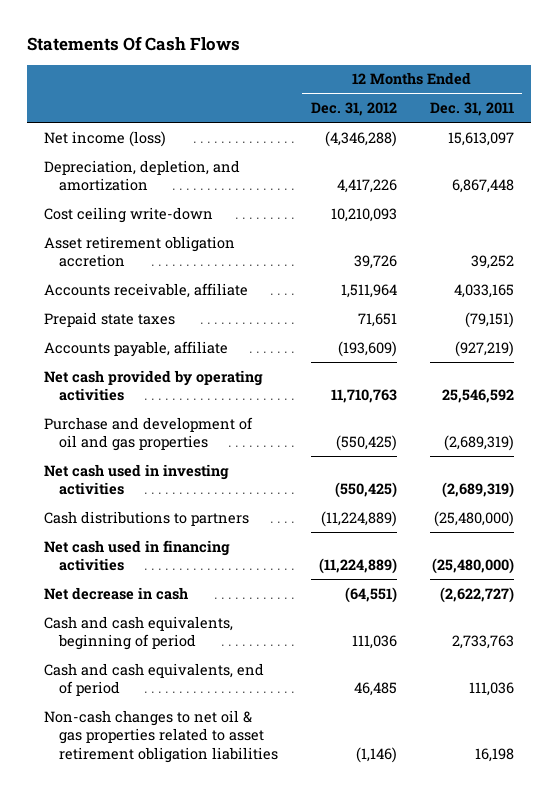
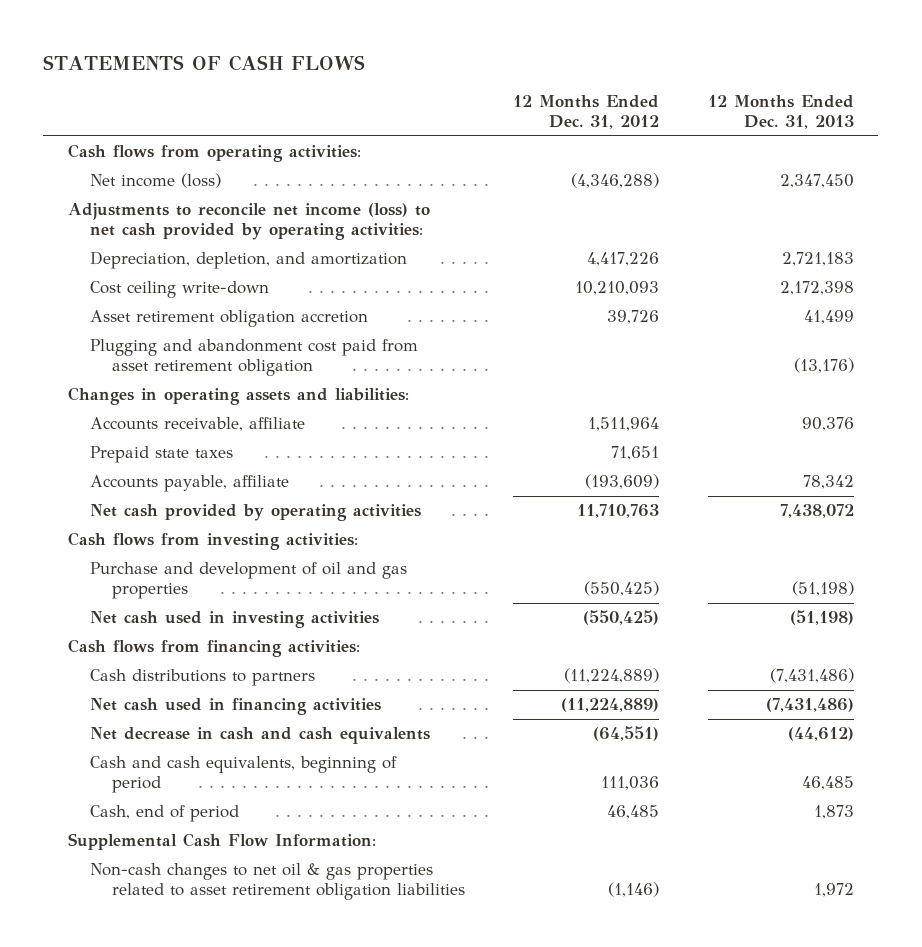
[27,36,241,52] Statements Of Cash Flows -> [43,54,366,71] STATEMENTS OF CASH FLOWS
[430,102,515,117] Dec. 31, 2011 -> none
none -> [708,95,855,130] 12 Months Ended Dec. 31, 2013
none -> [67,144,361,163] Cash flows from operating activities:
none -> [67,203,430,241] Adjustments to reconcile net income (loss) to net cash provided by operating activities:
none -> [89,339,418,377] Plugging and abandonment cost paid from asset retirement obligation
none -> [67,387,409,406] Changes in operating assets and liabilities:
none -> [67,532,358,551] Cash flows from investing activities:
none -> [67,639,360,658] Cash flows from financing activities:
[43,586,188,600] Net decrease in cash -> [89,727,430,745] Net decrease in cash and cash equivalents
[43,662,264,697] Cash and cash equivalents, end of period -> [89,805,239,823] Cash, end of period
none -> [67,833,376,851] Supplemental Cash Flow Information:

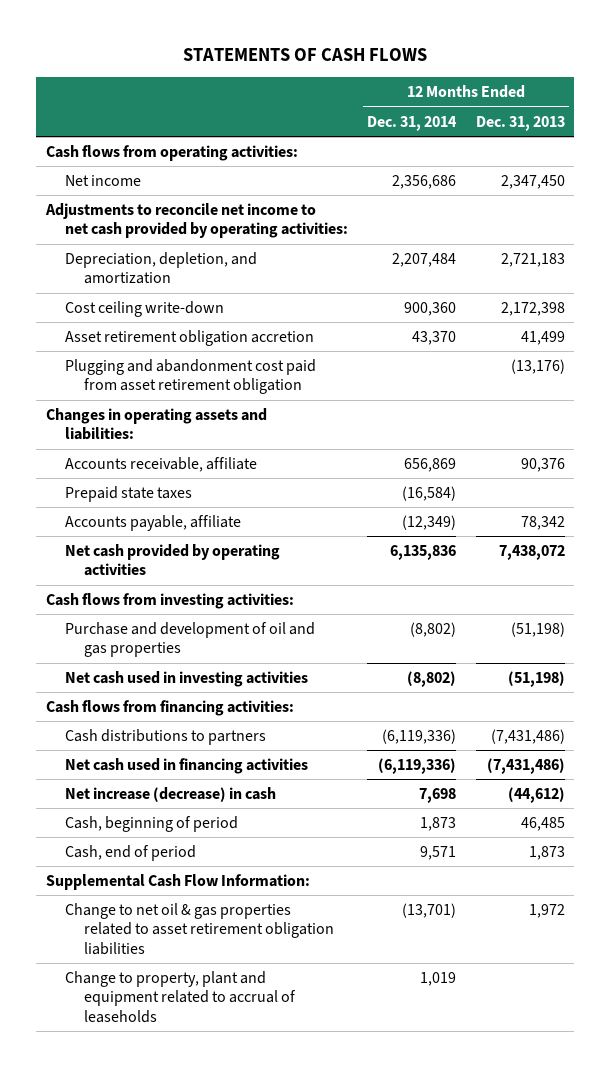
[513,95,660,130] 12 Months Ended Dec. 31, 2012 -> none
none -> [367,115,458,131] Dec. 31, 2014
[89,173,221,189] Net income (loss) -> [65,175,142,187] Net income
[67,203,430,241] Adjustments to reconcile net income (loss) to net cash provided by operating activities: -> [45,203,349,239] Adjustments to reconcile net income to net cash provided by operating activities:
[89,727,430,745] Net decrease in cash and cash equivalents -> [65,787,277,803] Net increase (decrease) in cash
[89,756,397,794] Cash and cash equivalents, beginning of period -> [65,816,239,833] Cash, beginning of period
[89,863,465,901] Non-cash changes to net oil & gas properties related to asset retirement obligation liabilities -> [65,903,335,955] Change to net oil & gas properties related to asset retirement obligation liabilities
none -> [65,971,297,1023] Change to property, plant and equipment related to accrual of leaseholds

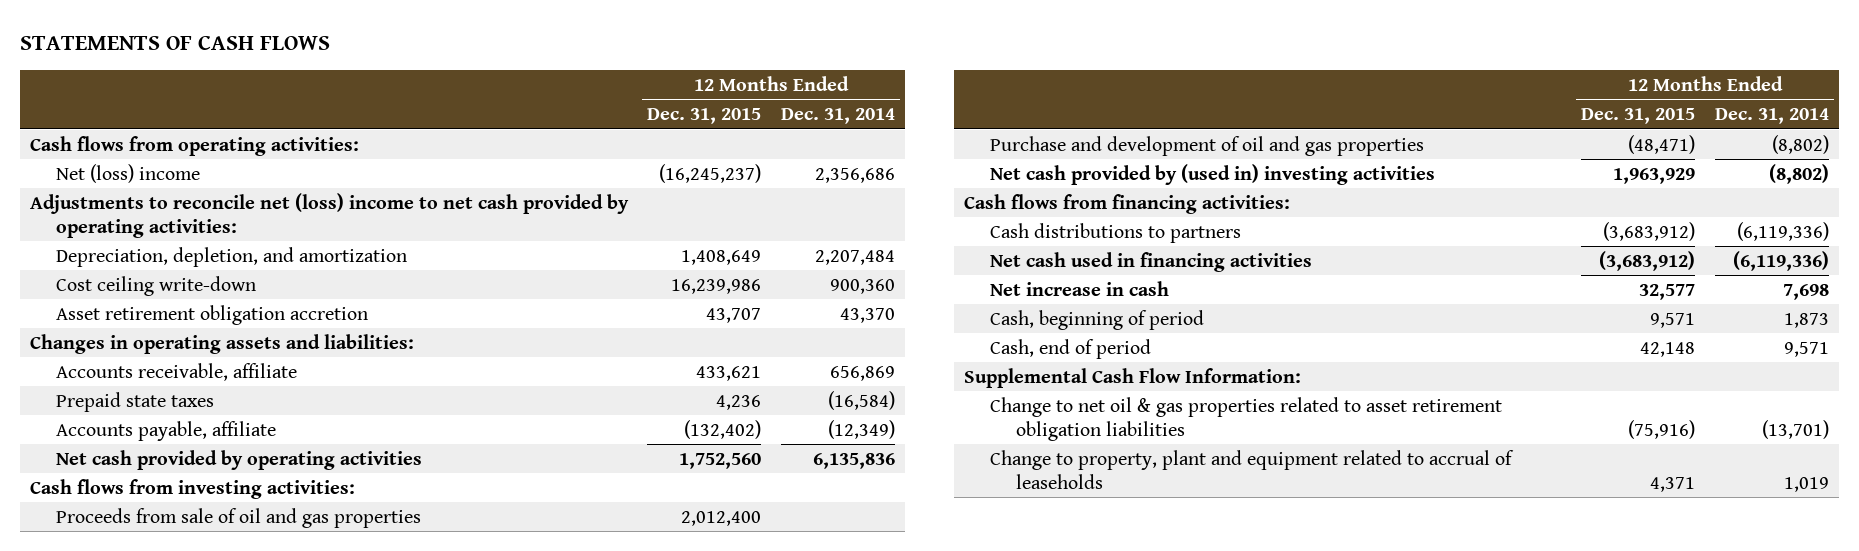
[475,115,565,131] Dec. 31, 2013 -> none
none -> [647,108,762,125] Dec. 31, 2015
[65,175,142,187] Net income -> [55,163,200,183] Net (loss) income
[45,203,349,239] Adjustments to reconcile net income to net cash provided by operating activities: -> [29,192,629,238] Adjustments to reconcile net (loss) income to net cash provided by operating activities:
[65,359,317,395] Plugging and abandonment cost paid from asset retirement obligation -> none
none -> [55,507,421,528] Proceeds from sale of oil and gas properties
[65,671,309,688] Net cash used in investing activities -> [989,163,1435,185] Net cash provided by (used in) investing activities
[65,787,277,803] Net increase (decrease) in cash -> [989,280,1169,296] Net increase in cash

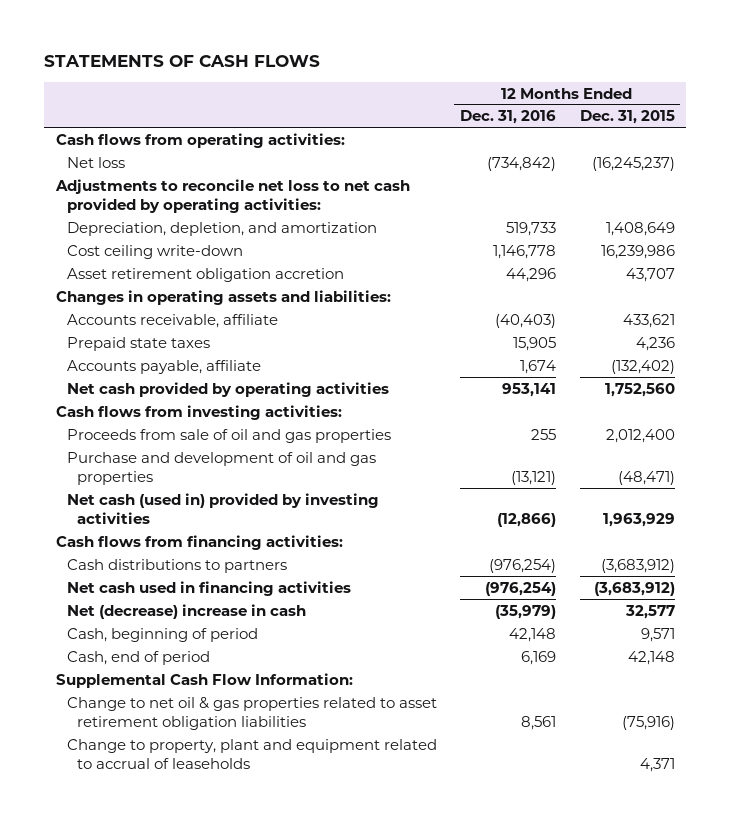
[780,108,895,125] Dec. 31, 2014 -> none
none -> [460,110,557,125] Dec. 31, 2016
[55,163,200,183] Net (loss) income -> [66,156,125,168] Net loss
[29,192,629,238] Adjustments to reconcile net (loss) income to net cash provided by operating activities: -> [54,178,410,213] Adjustments to reconcile net loss to net cash provided by operating activities:
[989,163,1435,185] Net cash provided by (used in) investing activities -> [66,492,379,524] Net cash (used in) provided by investing activities
[989,280,1169,296] Net increase in cash -> [66,603,306,619] Net (decrease) increase in cash

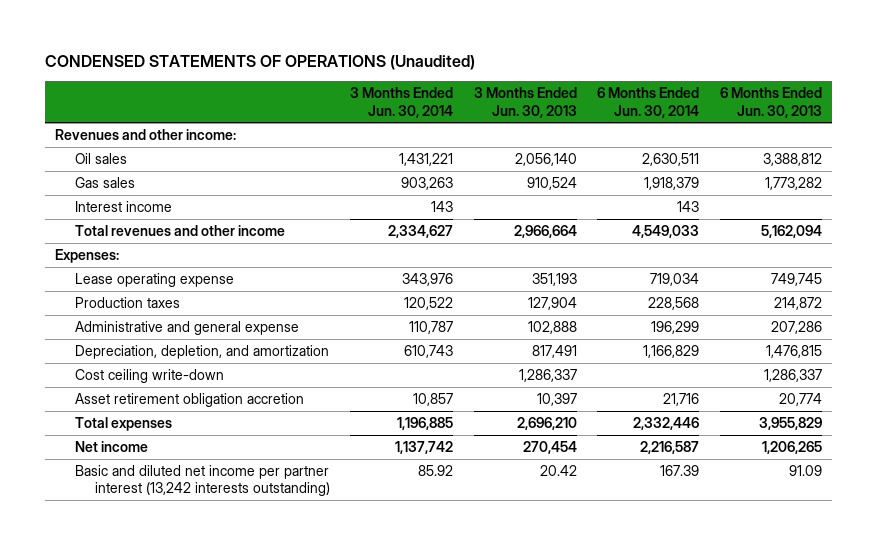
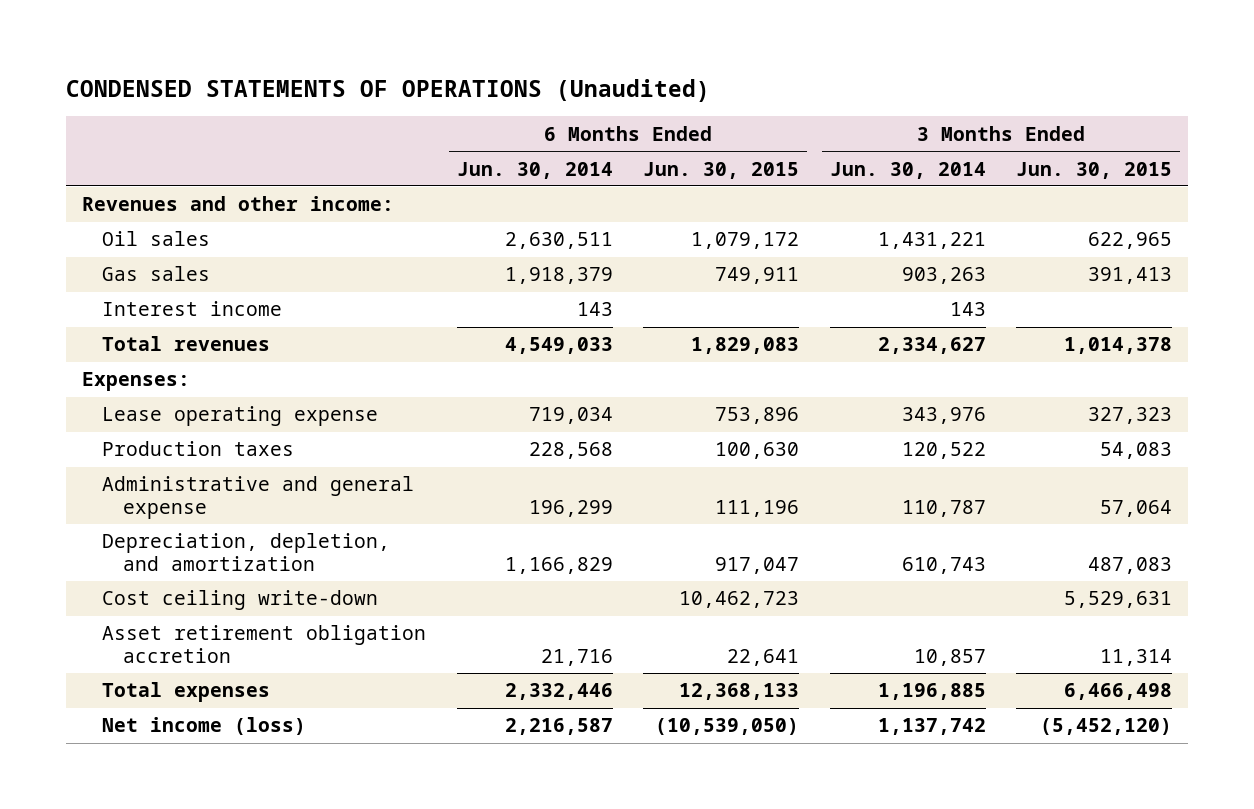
[473,87,577,118] 3 Months Ended Jun. 30, 2013 -> none
[719,87,822,118] 6 Months Ended Jun. 30, 2013 -> none
none -> [643,161,800,179] Jun. 30, 2015
none -> [1016,161,1173,179] Jun. 30, 2015
[75,225,286,237] Total revenues and other income -> [102,336,271,352] Total revenues
[75,465,330,497] Basic and diluted net income per partner interest (13,242 interests outstanding) -> none
[75,441,149,453] Net income -> [102,717,307,736] Net income (loss)

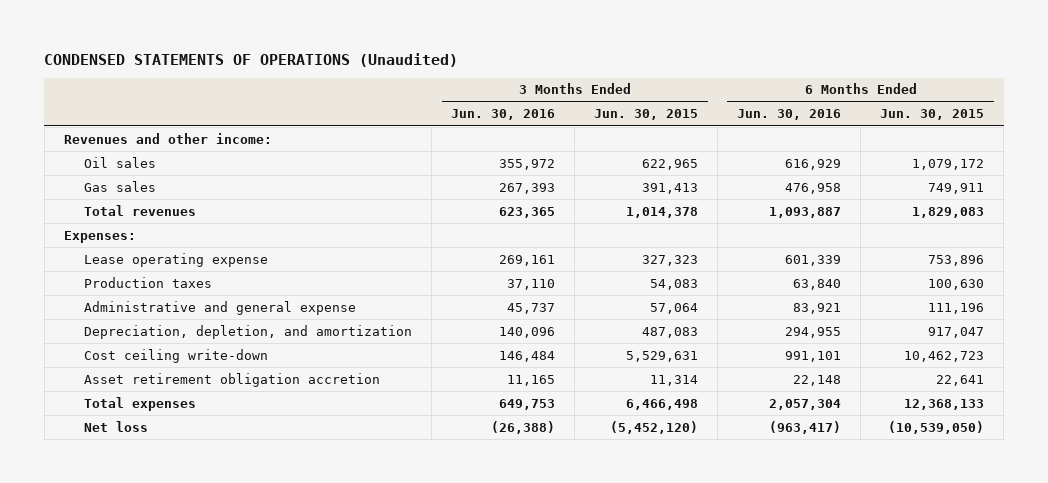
[456,161,613,179] Jun. 30, 2014 -> none
[829,161,986,179] Jun. 30, 2014 -> none
none -> [451,109,556,121] Jun. 30, 2016
none -> [737,109,842,121] Jun. 30, 2016
[102,301,283,317] Interest income -> none
[102,717,307,736] Net income (loss) -> [84,420,149,432] Net loss

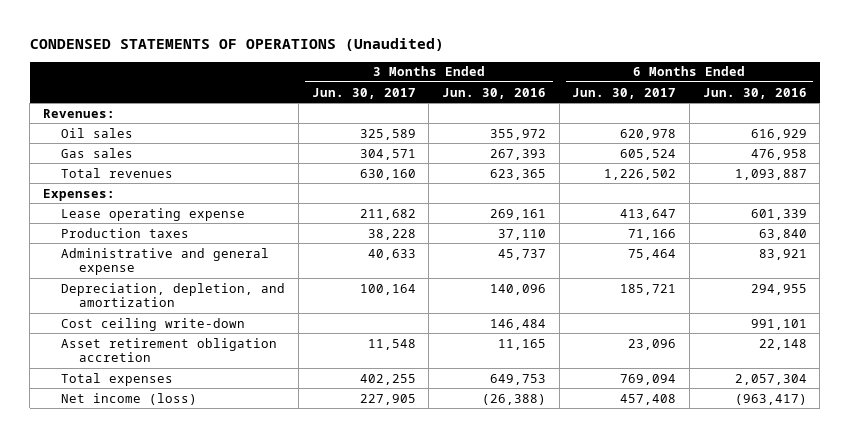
[594,109,699,121] Jun. 30, 2015 -> none
[880,109,985,121] Jun. 30, 2015 -> none
none -> [311,87,416,99] Jun. 30, 2017
none -> [572,87,677,99] Jun. 30, 2017
[63,132,272,144] Revenues and other income: -> [43,108,116,118] Revenues:
[84,420,149,432] Net loss -> [61,392,198,405] Net income (loss)

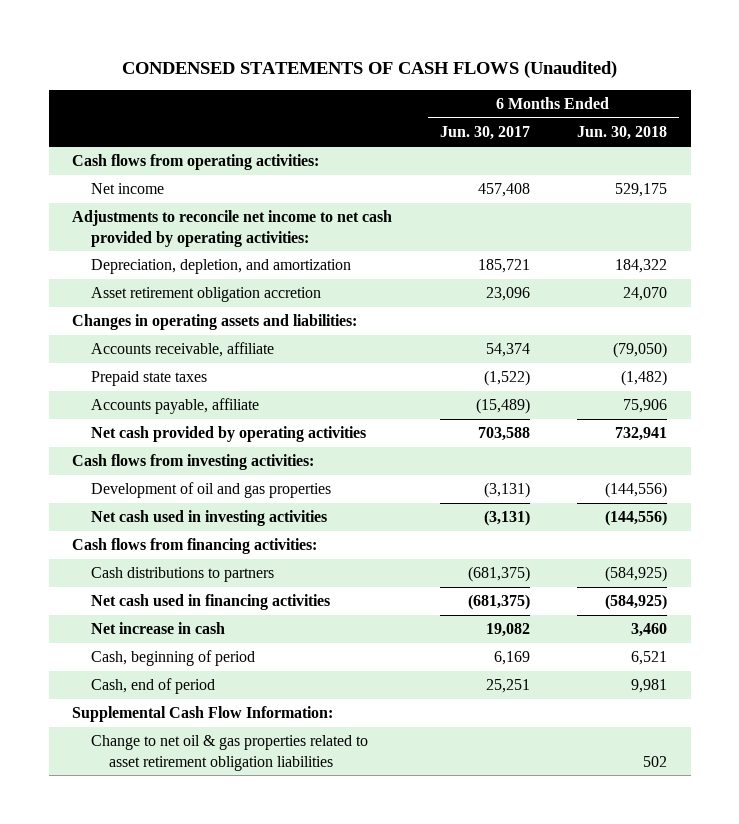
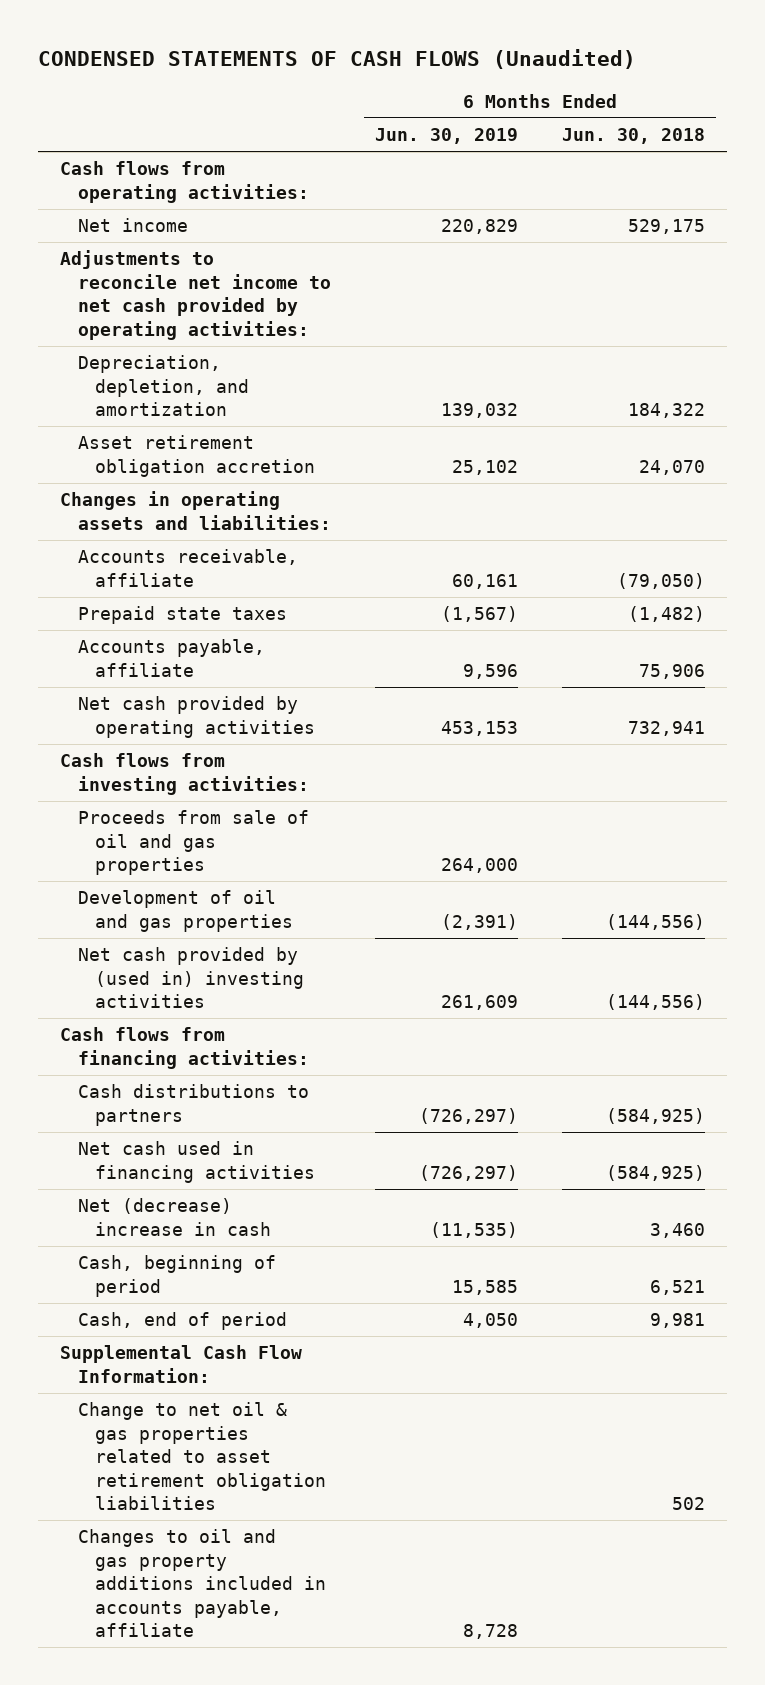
[439,126,530,141] Jun. 30, 2017 -> none
none -> [374,128,518,145] Jun. 30, 2019
none -> [77,810,309,876] Proceeds from sale of oil and gas properties
[90,510,327,527] Net cash used in investing activities -> [77,947,305,1009] Net cash provided by (used in) investing activities
[90,622,225,635] Net increase in cash -> [77,1198,272,1236] Net (decrease) increase in cash
none -> [77,1529,327,1638] Changes to oil and gas property additions included in accounts payable, affiliate

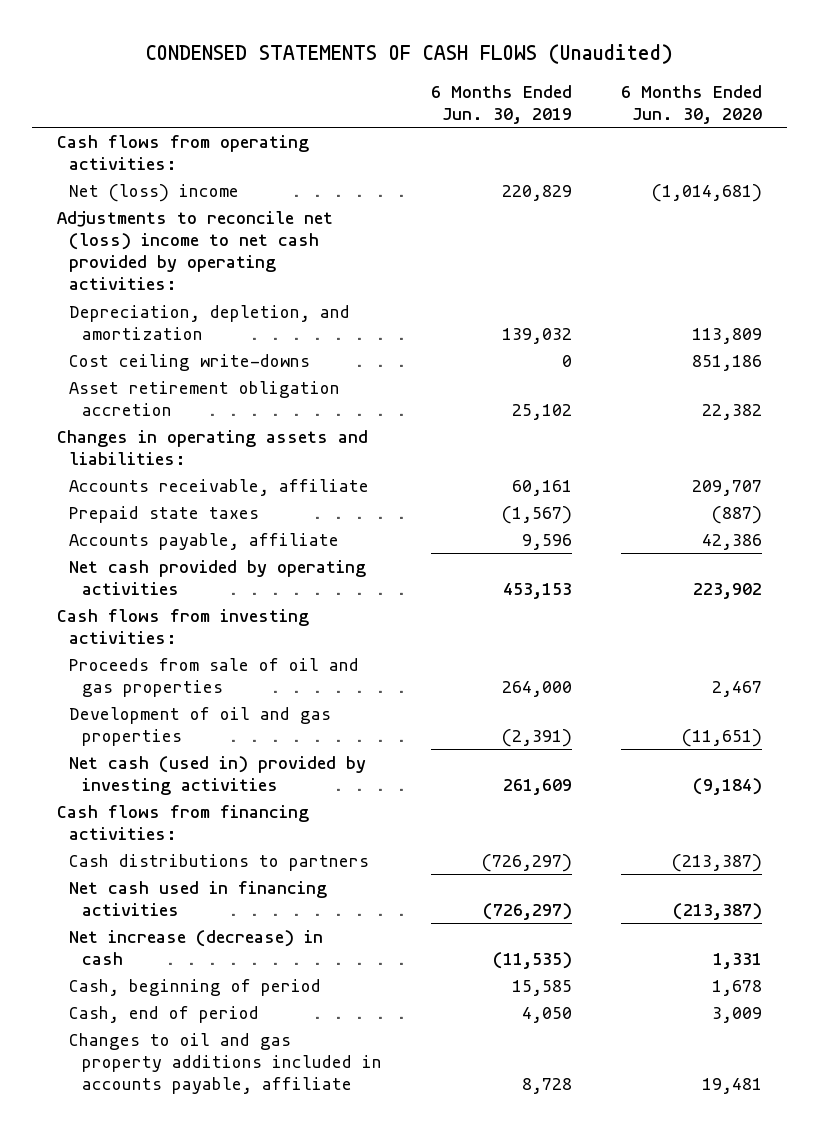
[562,128,706,145] Jun. 30, 2018 -> none
none -> [621,84,763,124] 6 Months Ended Jun. 30, 2020
[77,218,188,233] Net income -> [69,183,240,202] Net (loss) income
[60,250,331,340] Adjustments to reconcile net income to net cash provided by operating activities: -> [56,210,333,291] Adjustments to reconcile net (loss) income to net cash provided by operating activities:
none -> [69,353,311,371] Cost ceiling write-downs
[77,947,305,1009] Net cash provided by (used in) investing activities -> [69,755,367,795] Net cash (used in) provided by investing activities
[77,1198,272,1236] Net (decrease) increase in cash -> [69,929,324,965] Net increase (decrease) in cash
[60,1345,303,1383] Supplemental Cash Flow Information: -> none
[77,1402,327,1511] Change to net oil & gas properties related to asset retirement obligation liabilities -> none

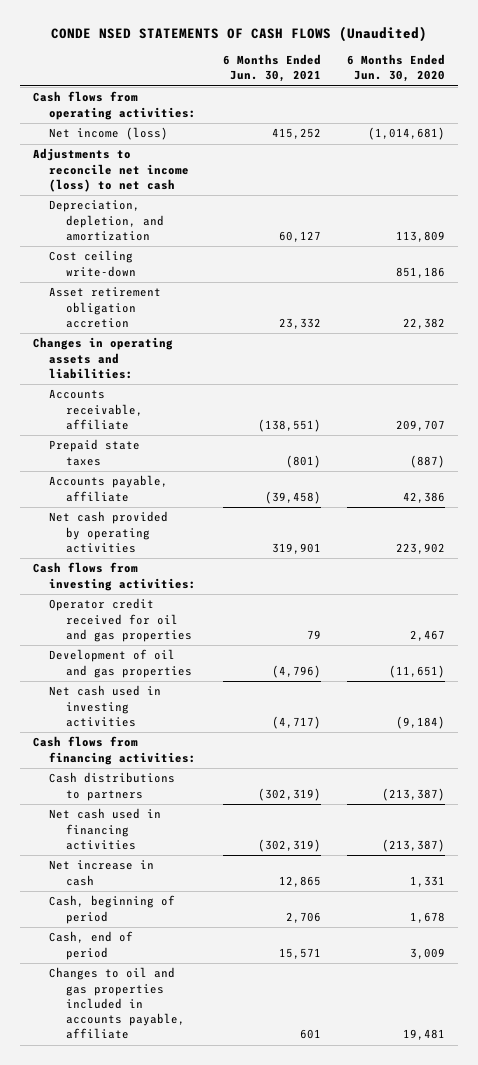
[145,43,673,64] CONDENSED STATEMENTS OF CASH FLOWS (Unaudited) -> [50,26,427,43] CONDE NSED STATEMENTS OF CASH FLOWS (Unaudited)
[431,84,573,124] 6 Months Ended Jun. 30, 2019 -> none
none -> [222,54,321,83] 6 Months Ended Jun. 30, 2021
[69,183,240,202] Net (loss) income -> [49,127,169,141] Net income (loss)
[56,210,333,291] Adjustments to reconcile net (loss) income to net cash provided by operating activities: -> [32,148,190,192] Adjustments to reconcile net income (loss) to net cash
[69,353,311,371] Cost ceiling write-downs -> [49,250,137,277] Cost ceiling write-down
[69,657,360,697] Proceeds from sale of oil and gas properties -> [49,598,193,642] Operator credit received for oil and gas properties
[69,755,367,795] Net cash (used in) provided by investing activities -> [49,685,162,727] Net cash used in investing activities
[69,929,324,965] Net increase (decrease) in cash -> [49,860,155,886] Net increase in cash
[69,1032,382,1095] Changes to oil and gas property additions included in accounts payable, affiliate -> [49,967,186,1040] Changes to oil and gas properties included in accounts payable, affiliate

